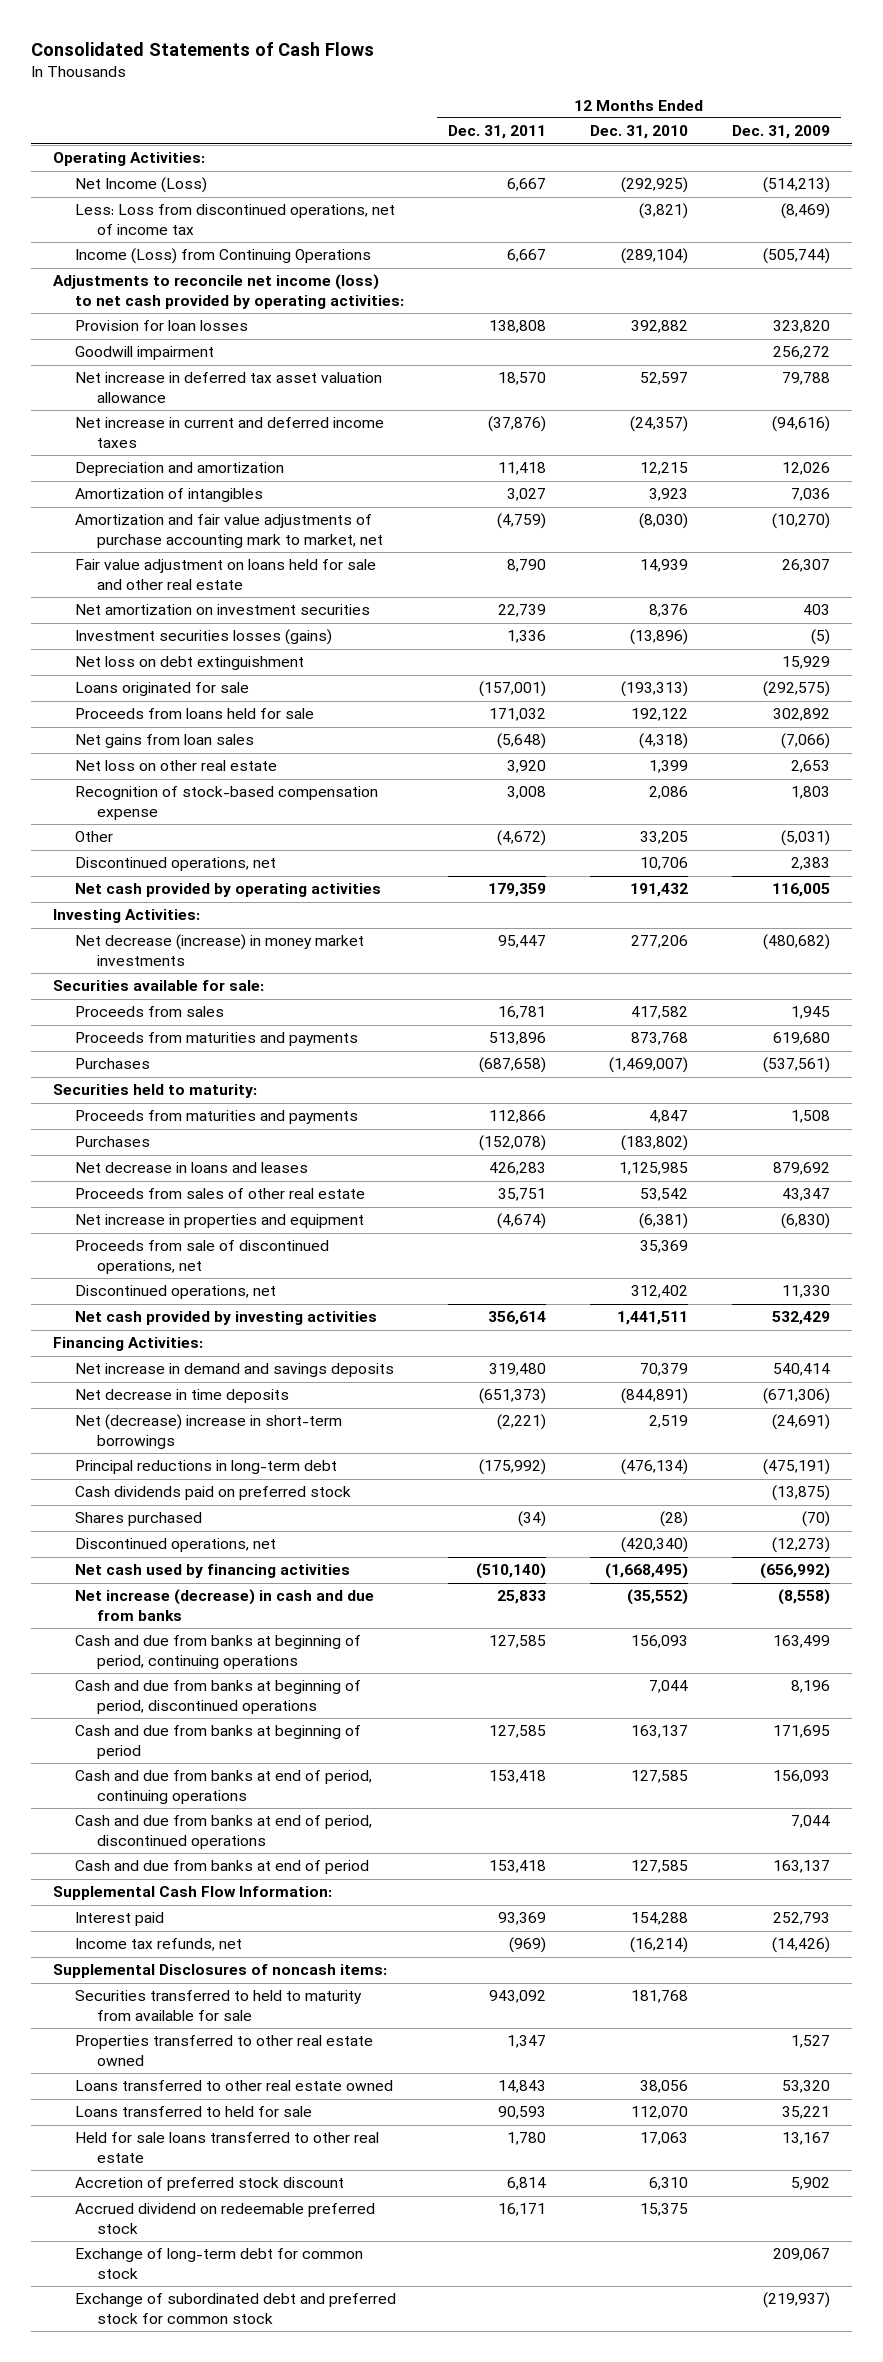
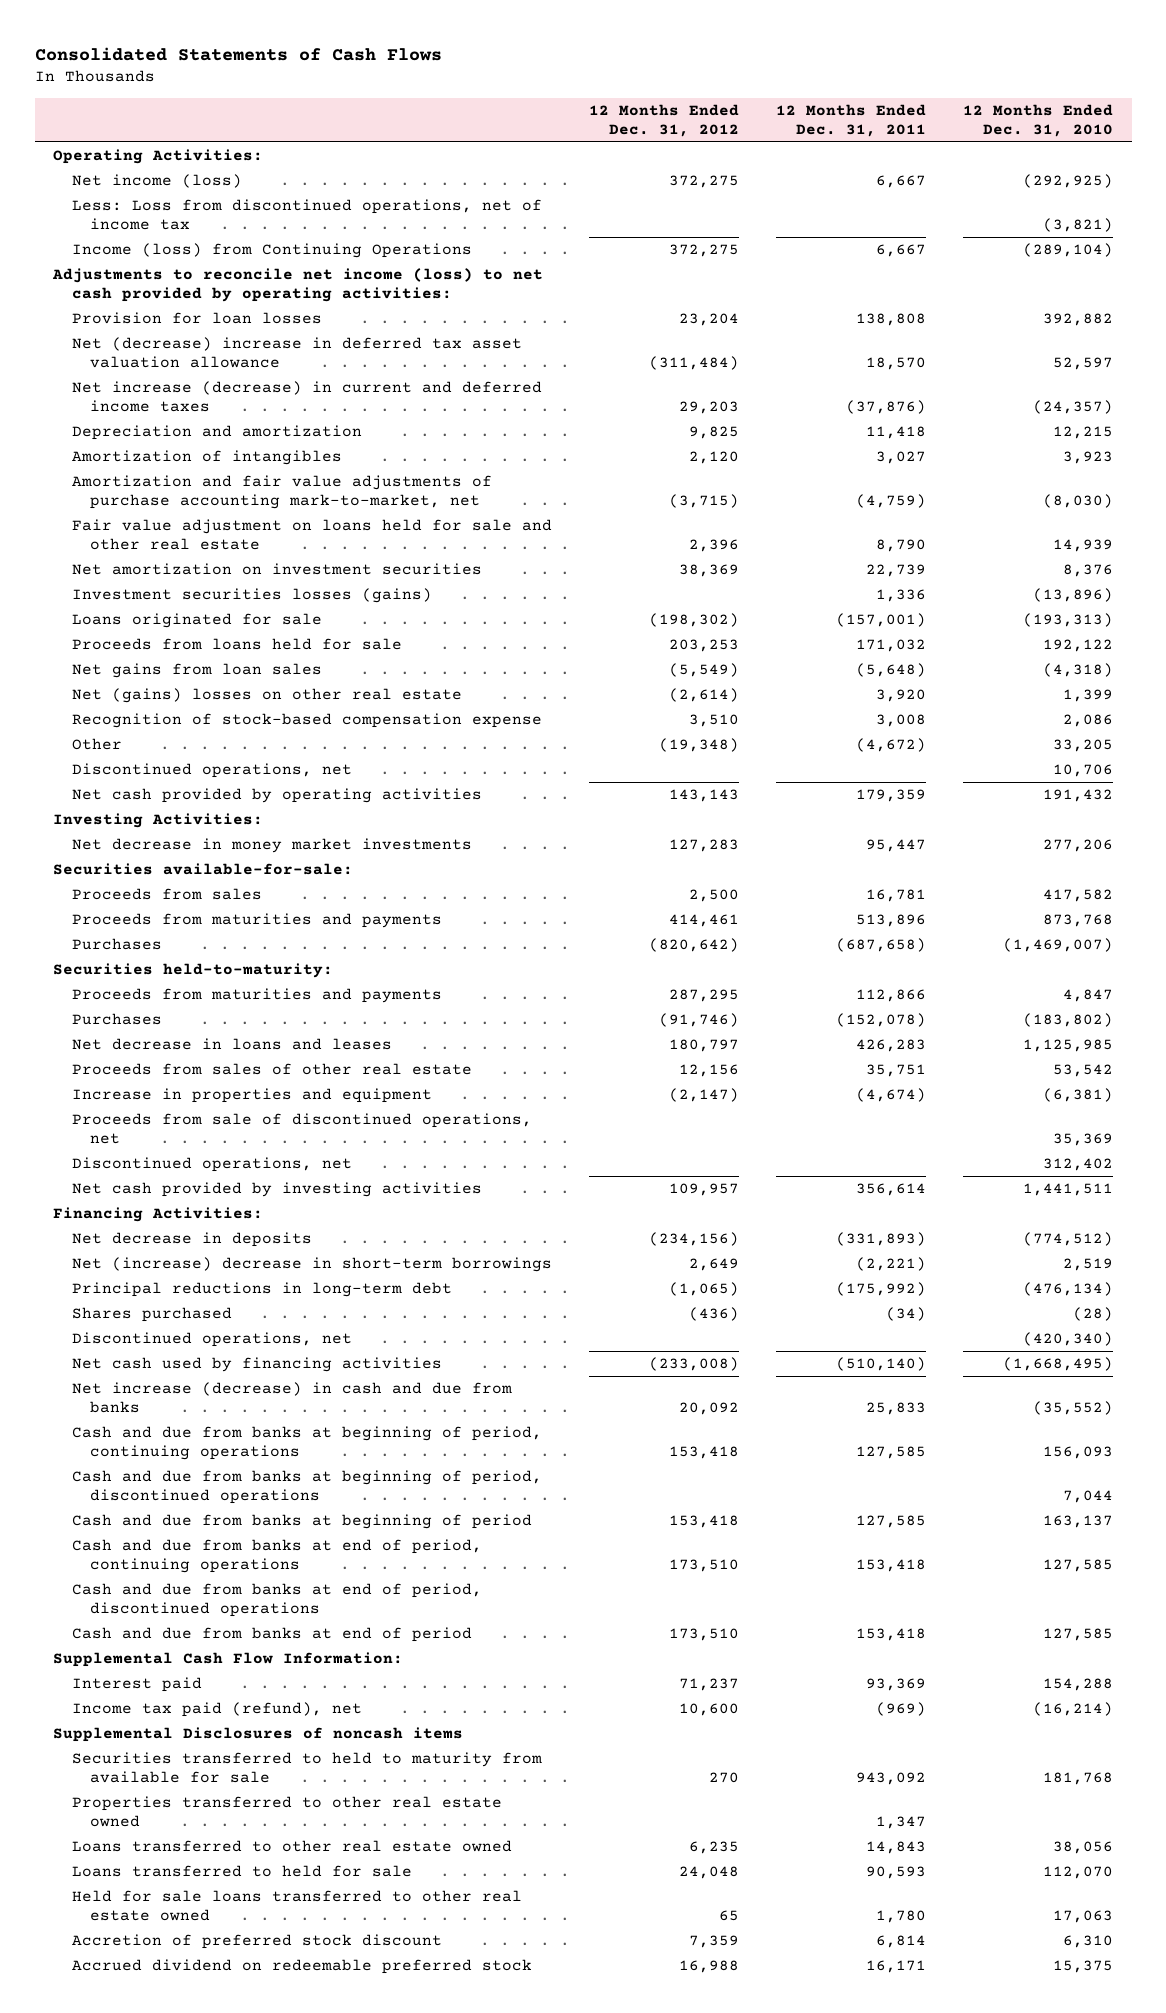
[731,125,830,140] Dec. 31, 2009 -> none
none -> [588,103,739,137] 12 Months Ended Dec. 31, 2012
[75,177,208,194] Net Income (Loss) -> [71,174,242,189] Net income (loss)
[75,248,372,265] Income (Loss) from Continuing Operations -> [71,243,472,259] Income (loss) from Continuing Operations
[75,346,215,361] Goodwill impairment -> none
[75,372,383,403] Net increase in deferred tax asset valuation allowance -> [71,337,522,369] Net (decrease) increase in deferred tax asset valuation allowance
[75,417,385,448] Net increase in current and deferred income taxes -> [71,381,542,413] Net increase (decrease) in current and deferred income taxes
[75,514,383,548] Amortization and fair value adjustments of purchase accounting mark to market, net -> [71,475,492,510] Amortization and fair value adjustments of purchase accounting mark-to-market, net
[75,656,305,671] Net loss on debt extinguishment -> none
[75,760,278,772] Net loss on other real estate -> [71,688,462,704] Net (gains) losses on other real estate
[75,934,365,966] Net decrease (increase) in money market investments -> [71,838,472,854] Net decrease in money market investments
[53,980,265,992] Securities available for sale: -> [53,863,354,876] Securities available-for-sale:
[53,1084,258,1099] Securities held to maturity: -> [53,963,334,979] Securities held-to-maturity:
[75,1214,365,1229] Net increase in properties and equipment -> [71,1088,432,1104] Increase in properties and equipment
[75,1363,395,1378] Net increase in demand and savings deposits -> none
[75,1389,290,1404] Net decrease in time deposits -> [71,1232,312,1248] Net decrease in deposits
[478,1388,546,1405] (651,373) -> [835,1232,926,1247] (331,893)
[620,1388,688,1405] (844,891) -> [1023,1232,1114,1247] (774,512)
[75,1414,343,1449] Net (decrease) increase in short-term borrowings -> [71,1257,552,1273] Net (increase) decrease in short-term borrowings
[75,1486,352,1501] Cash dividends paid on preferred stock -> none
[75,1938,243,1952] Income tax refunds, net -> [71,1702,362,1718] Income tax paid (refund), net
[53,1964,388,1979] Supplemental Disclosures of noncash items: -> [53,1727,464,1743] Supplemental Disclosures of noncash items
[75,2132,380,2163] Held for sale loans transferred to other real estate -> [71,1890,522,1922] Held for sale loans transferred to other real estate owned
[75,2248,364,2279] Exchange of long-term debt for common stock -> none
[75,2293,397,2324] Exchange of subordinated debt and preferred stock for common stock -> none

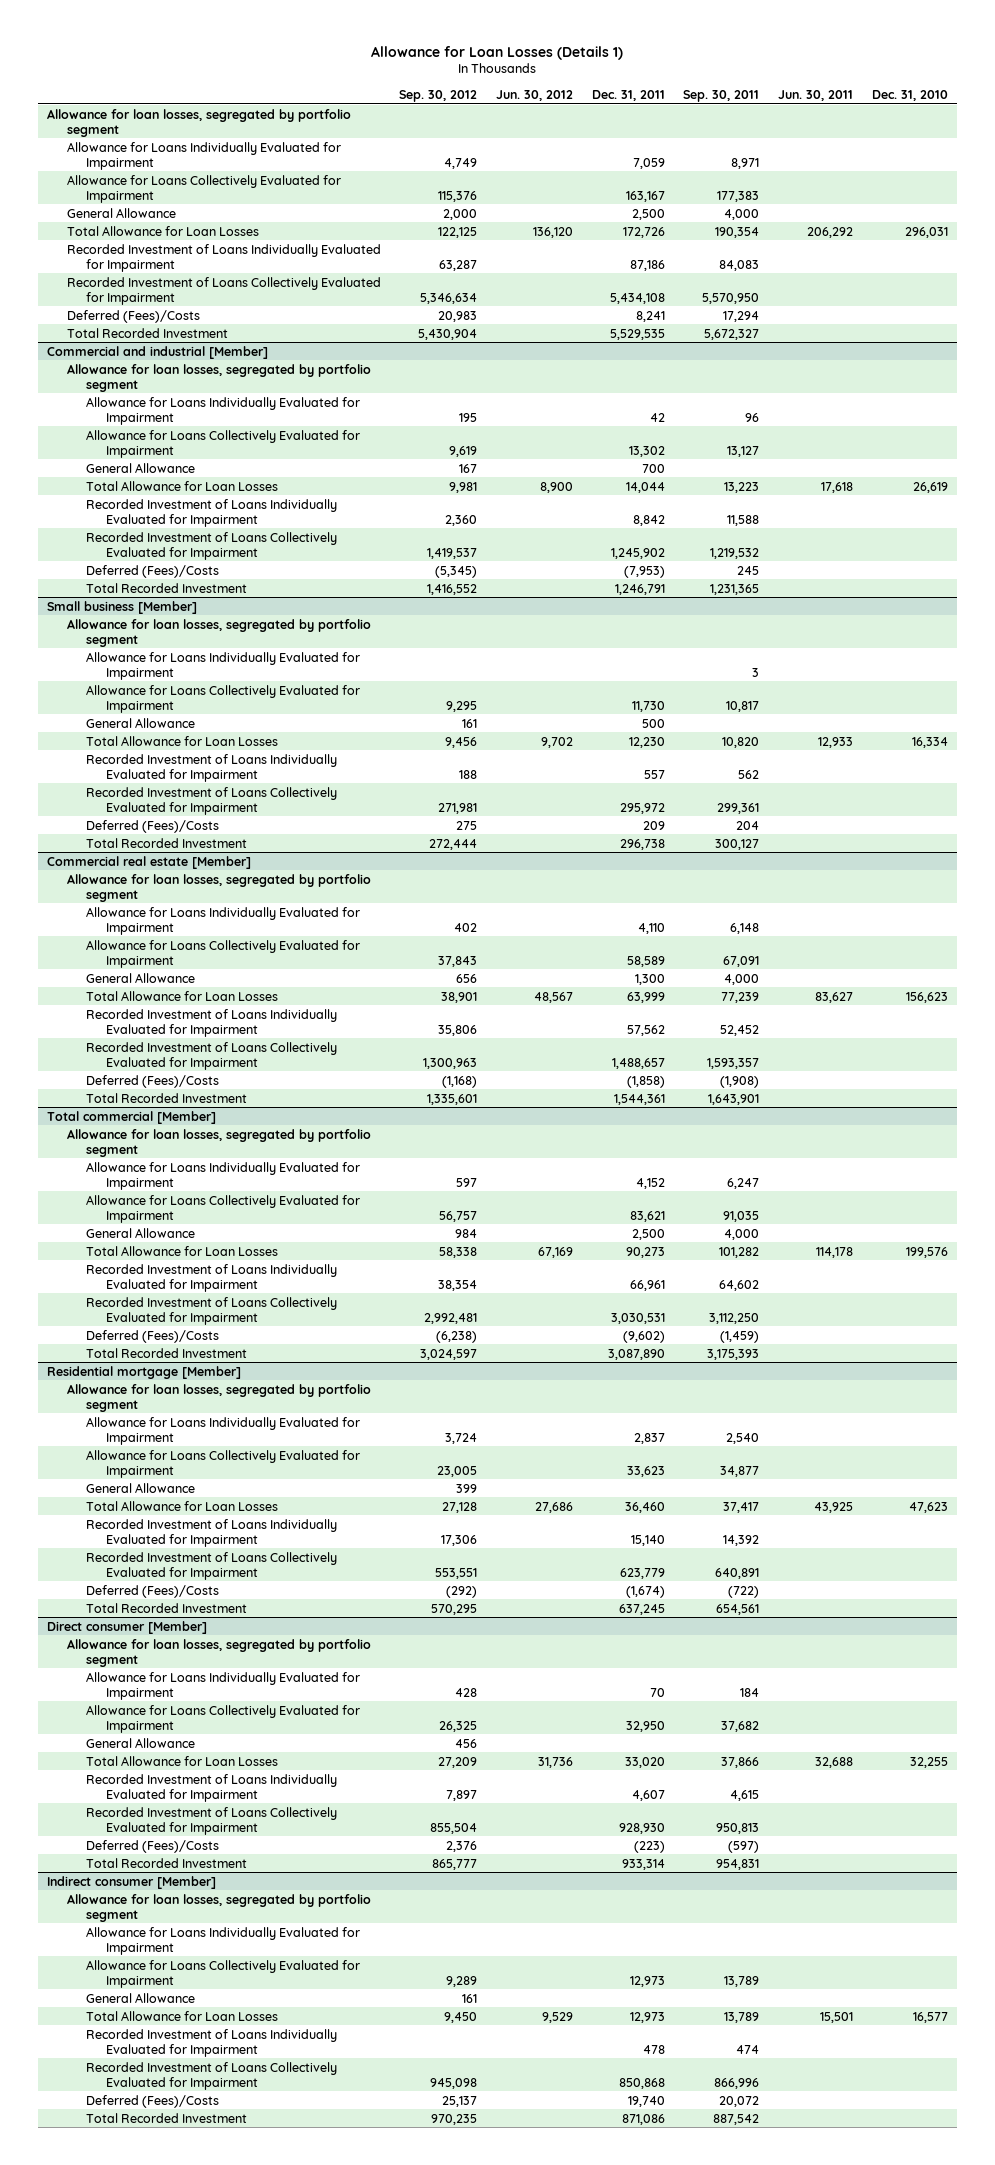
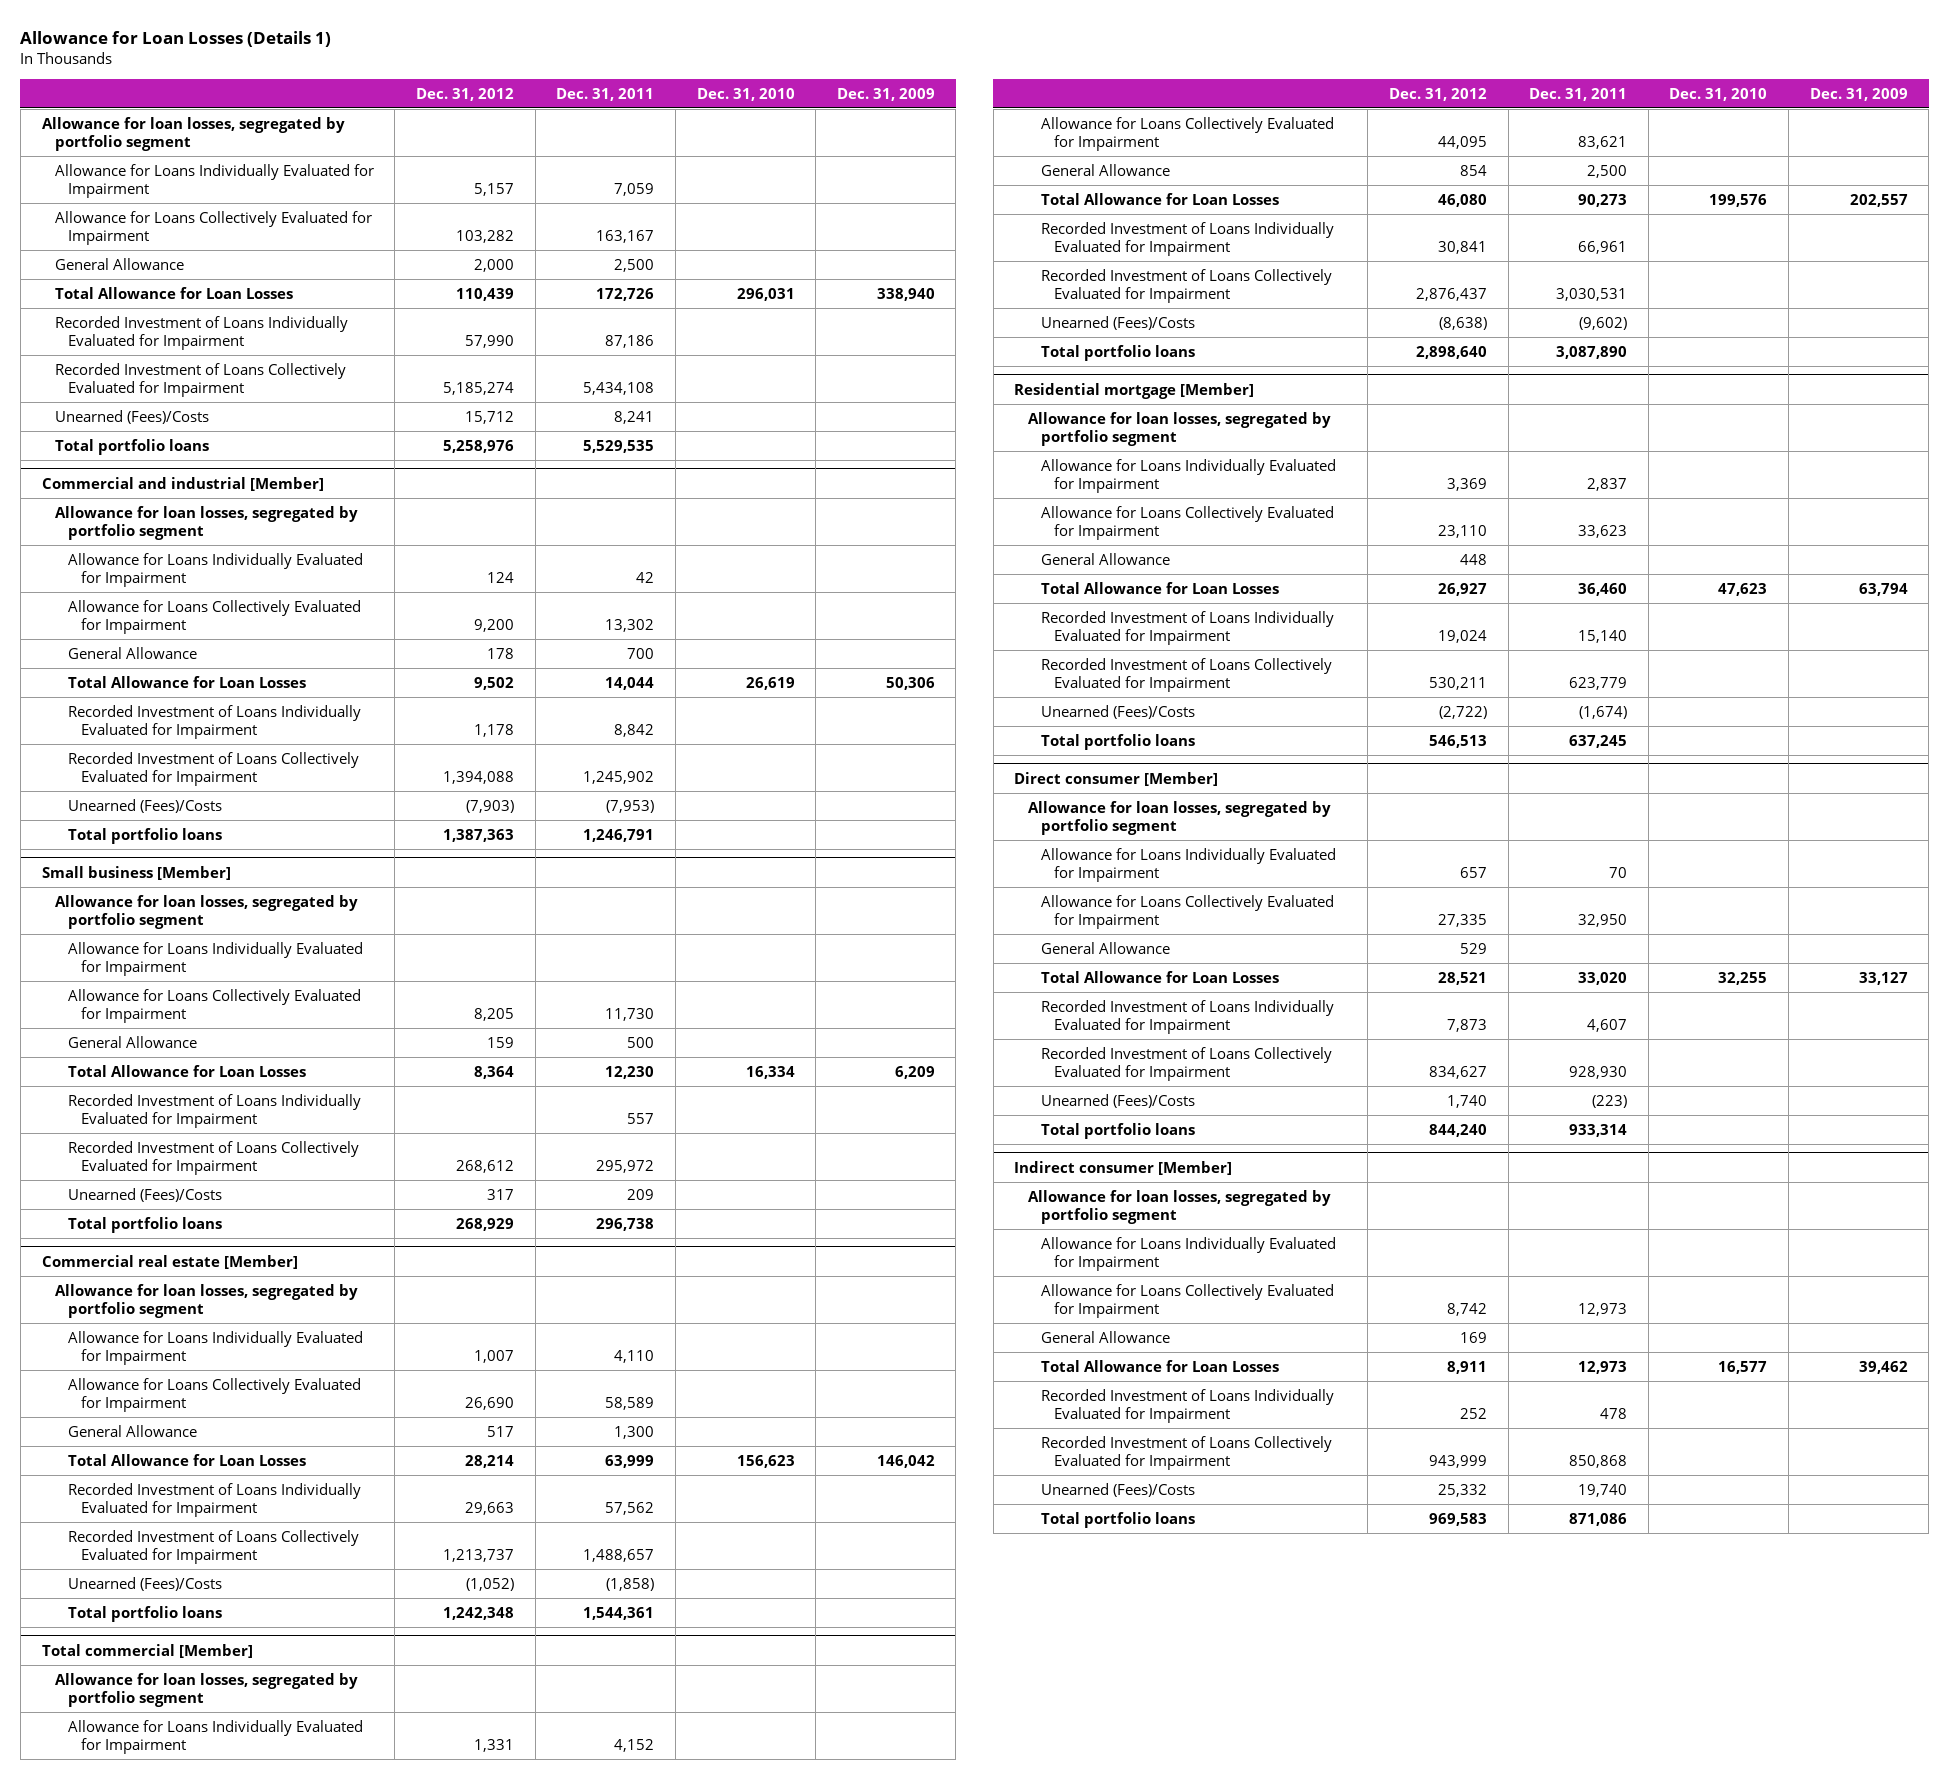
[399,90,478,103] Sep. 30, 2012 -> none
[495,90,573,102] Jun. 30, 2012 -> none
[683,90,760,103] Sep. 30, 2011 -> none
[777,90,853,102] Jun. 30, 2011 -> none
none -> [416,87,515,101] Dec. 31, 2012
none -> [836,87,935,101] Dec. 31, 2009
[66,309,200,323] Deferred (Fees)/Costs -> [54,409,209,424] Unearned (Fees)/Costs
[66,327,228,338] Total Recorded Investment -> [54,438,209,455] Total portfolio loans
[86,564,220,578] Deferred (Fees)/Costs -> [68,798,223,813] Unearned (Fees)/Costs
[86,582,248,593] Total Recorded Investment -> [68,827,223,844] Total portfolio loans
[86,819,220,833] Deferred (Fees)/Costs -> [68,1187,223,1202] Unearned (Fees)/Costs
[86,837,248,848] Total Recorded Investment -> [68,1216,223,1233] Total portfolio loans
[86,1074,220,1088] Deferred (Fees)/Costs -> [68,1576,223,1591] Unearned (Fees)/Costs
[86,1092,248,1103] Total Recorded Investment -> [68,1605,223,1622] Total portfolio loans
[86,1329,220,1343] Deferred (Fees)/Costs -> [1040,315,1195,330] Unearned (Fees)/Costs
[86,1347,248,1358] Total Recorded Investment -> [1040,344,1195,361] Total portfolio loans
[86,1584,220,1598] Deferred (Fees)/Costs -> [1040,704,1195,719] Unearned (Fees)/Costs
[86,1602,248,1613] Total Recorded Investment -> [1040,733,1195,750] Total portfolio loans
[86,1839,220,1853] Deferred (Fees)/Costs -> [1040,1093,1195,1108] Unearned (Fees)/Costs
[86,1857,248,1868] Total Recorded Investment -> [1040,1122,1195,1139] Total portfolio loans
[86,2094,220,2108] Deferred (Fees)/Costs -> [1040,1482,1195,1497] Unearned (Fees)/Costs
[86,2112,248,2123] Total Recorded Investment -> [1040,1511,1195,1528] Total portfolio loans

